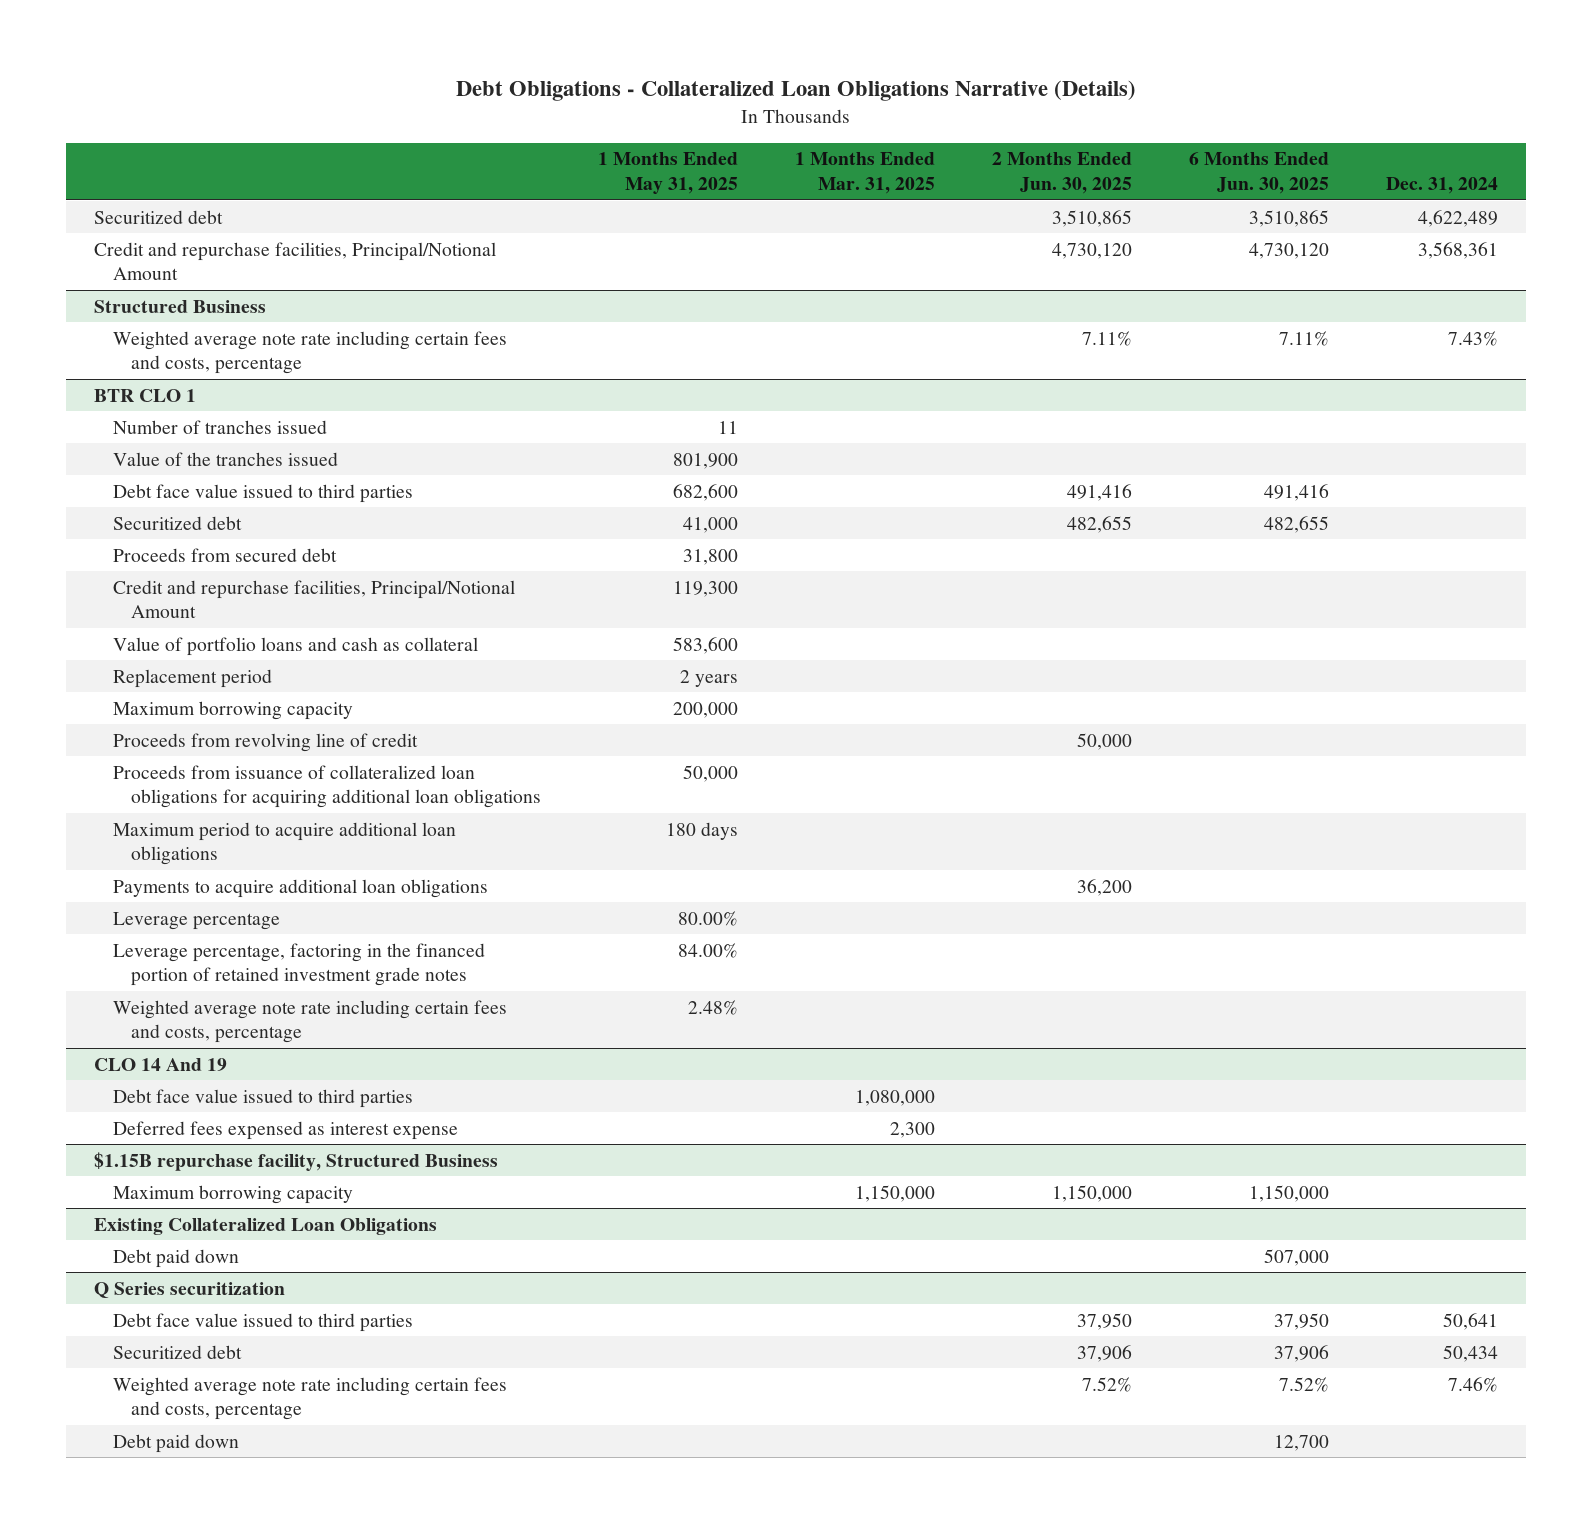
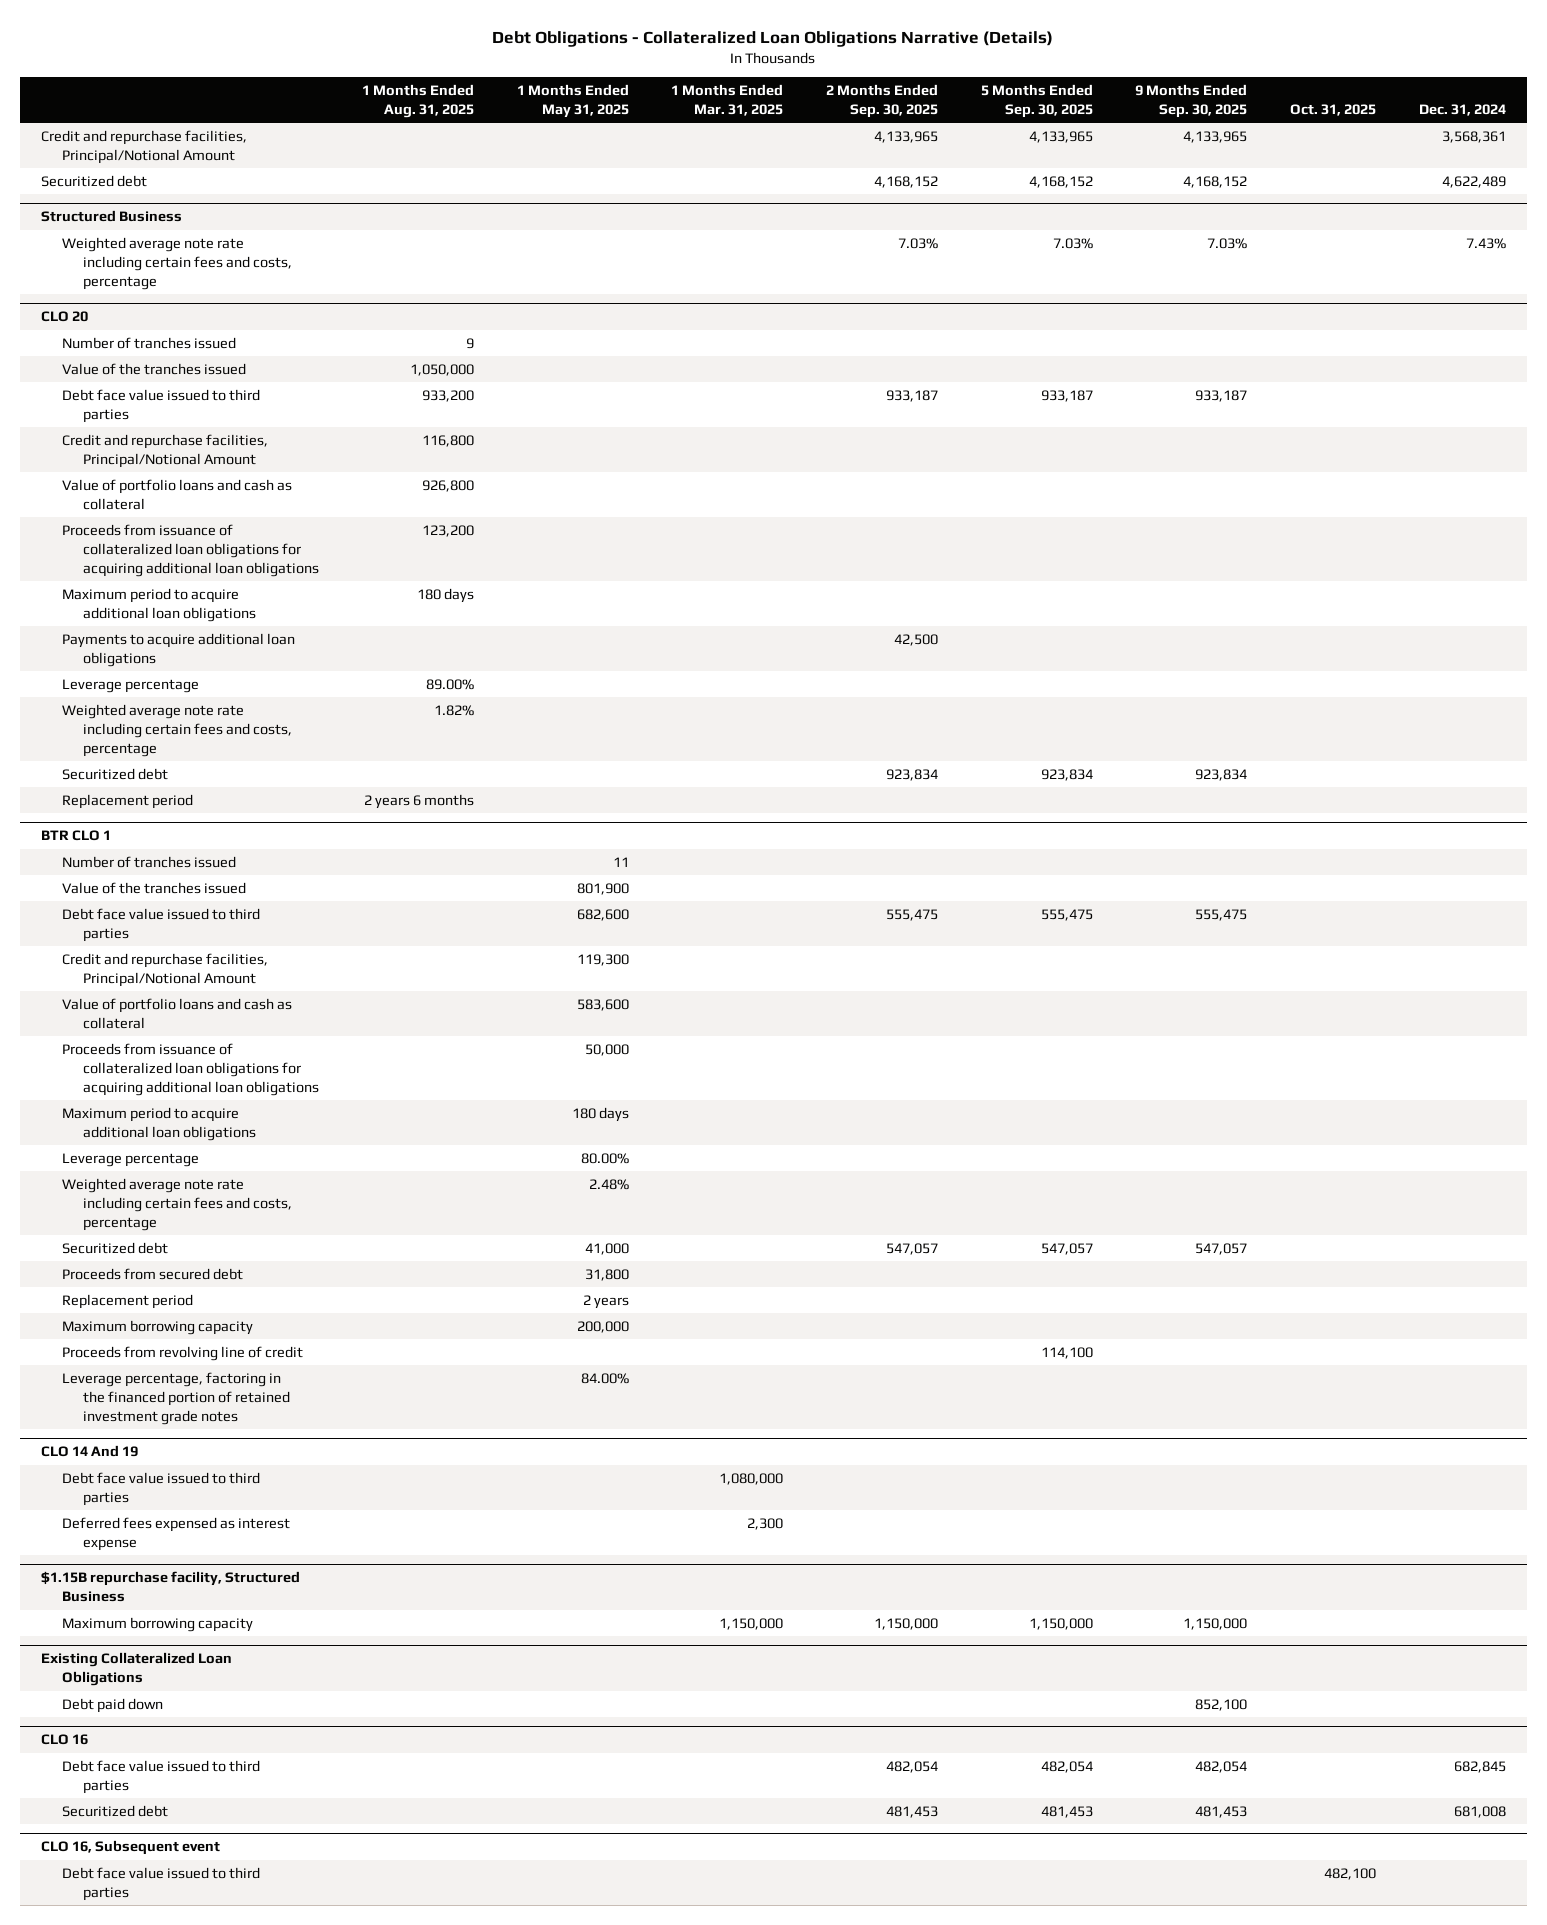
[991,152,1132,194] 2 Months Ended Jun. 30, 2025 -> none
[1188,152,1329,194] 6 Months Ended Jun. 30, 2025 -> none
none -> [361,84,474,119] 1 Months Ended Aug. 31, 2025
none -> [825,84,938,119] 2 Months Ended Sep. 30, 2025
none -> [980,84,1093,119] 5 Months Ended Sep. 30, 2025
none -> [1135,84,1248,119] 9 Months Ended Sep. 30, 2025
none -> [1289,104,1376,117] Oct. 31, 2025
[94,209,224,224] Securitized debt -> [41,174,148,187] Securitized debt
none -> [41,311,89,323] CLO 20
none -> [62,336,237,349] Number of tranches issued
none -> [62,362,247,375] Value of the tranches issued
none -> [62,388,261,423] Debt face value issued to third parties
none -> [62,433,269,468] Credit and repurchase facilities, Principal/Notional Amount
none -> [62,478,293,510] Value of portfolio loans and cash as collateral
none -> [62,523,320,577] Proceeds from issuance of collateralized loan obligations for acquiring additional loan obligations
none -> [62,587,257,622] Maximum period to acquire additional loan obligations
none -> [62,632,296,667] Payments to acquire additional loan obligations
none -> [62,678,200,693] Leverage percentage
none -> [62,703,293,757] Weighted average note rate including certain fees and costs, percentage
none -> [62,767,169,780] Securitized debt
none -> [62,793,194,809] Replacement period
[112,878,488,898] Payments to acquire additional loan obligations -> none
[112,515,242,530] Securitized debt -> [62,1241,169,1254] Securitized debt
[112,547,337,562] Proceeds from secured debt -> [62,1267,244,1280] Proceeds from secured debt
[112,668,272,688] Replacement period -> [62,1293,194,1309] Replacement period
[112,700,353,720] Maximum borrowing capacity -> [62,1319,254,1335] Maximum borrowing capacity
[112,732,418,752] Proceeds from revolving line of credit -> [62,1345,304,1361] Proceeds from revolving line of credit
[112,942,485,987] Leverage percentage, factoring in the financed portion of retained investment grade notes -> [62,1371,291,1425] Leverage percentage, factoring in the financed portion of retained investment grade notes
[94,1281,286,1298] Q Series securitization -> none
[112,1312,413,1332] Debt face value issued to third parties -> none
[112,1344,242,1359] Securitized debt -> none
[112,1376,507,1421] Weighted average note rate including certain fees and costs, percentage -> none
[112,1433,239,1453] Debt paid down -> none
none -> [41,1734,89,1746] CLO 16
none -> [62,1759,261,1794] Debt face value issued to third parties
none -> [62,1804,169,1817] Securitized debt
none -> [41,1840,221,1856] CLO 16, Subsequent event
none -> [62,1866,261,1901] Debt face value issued to third parties

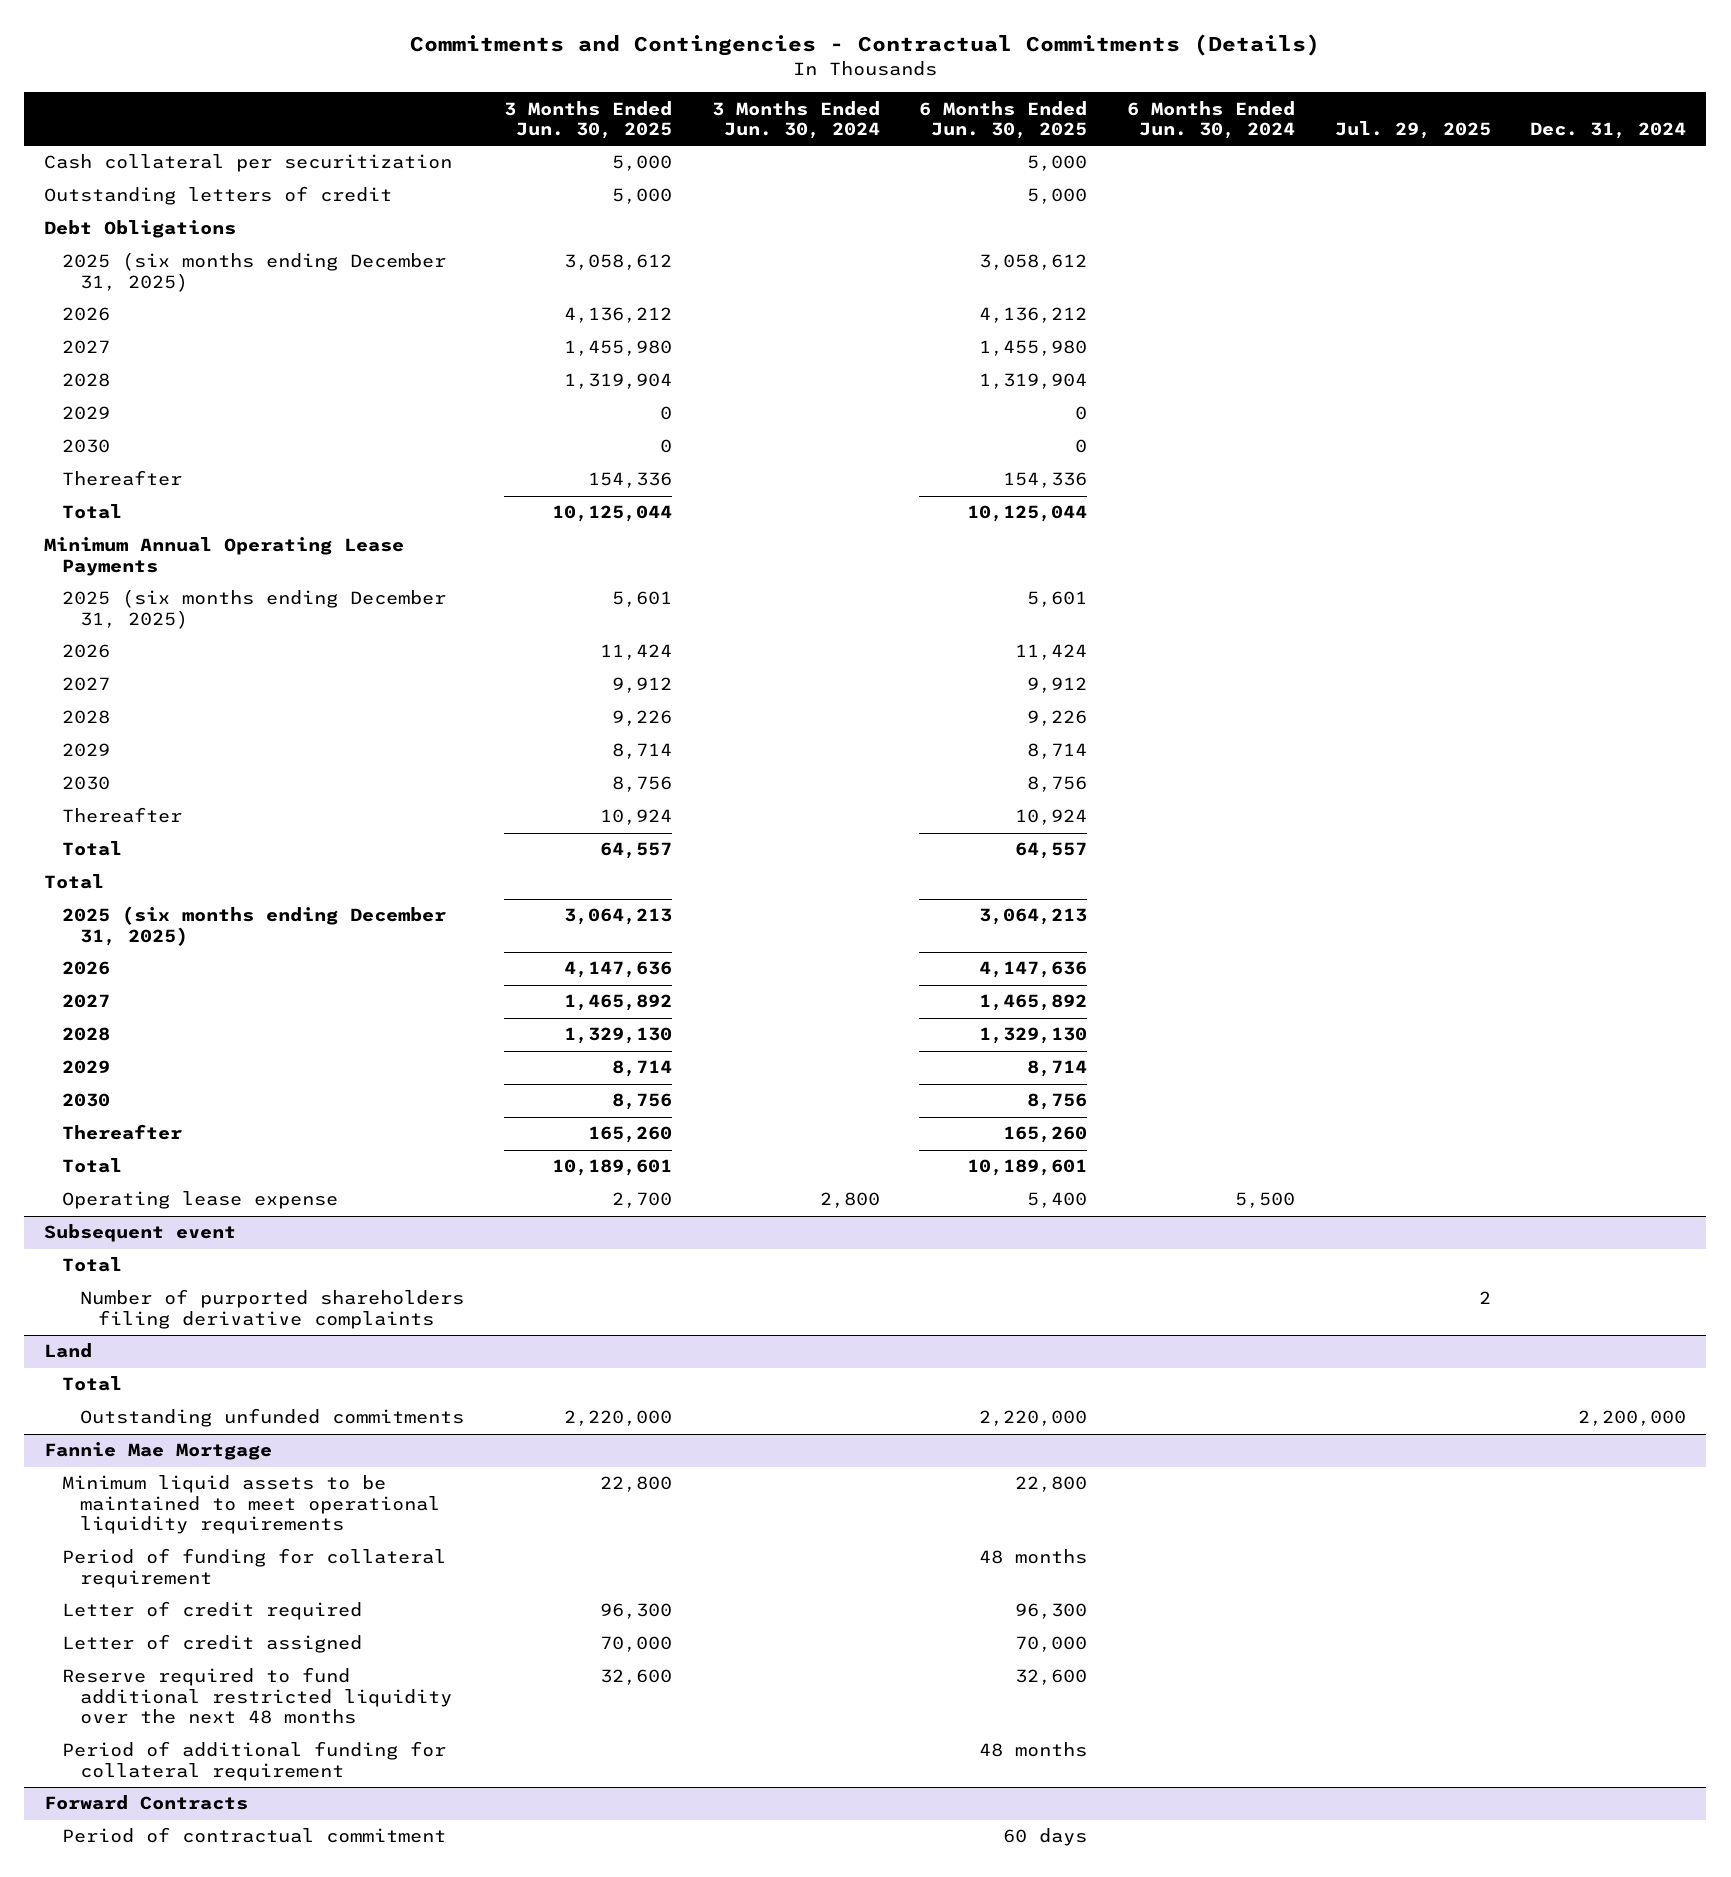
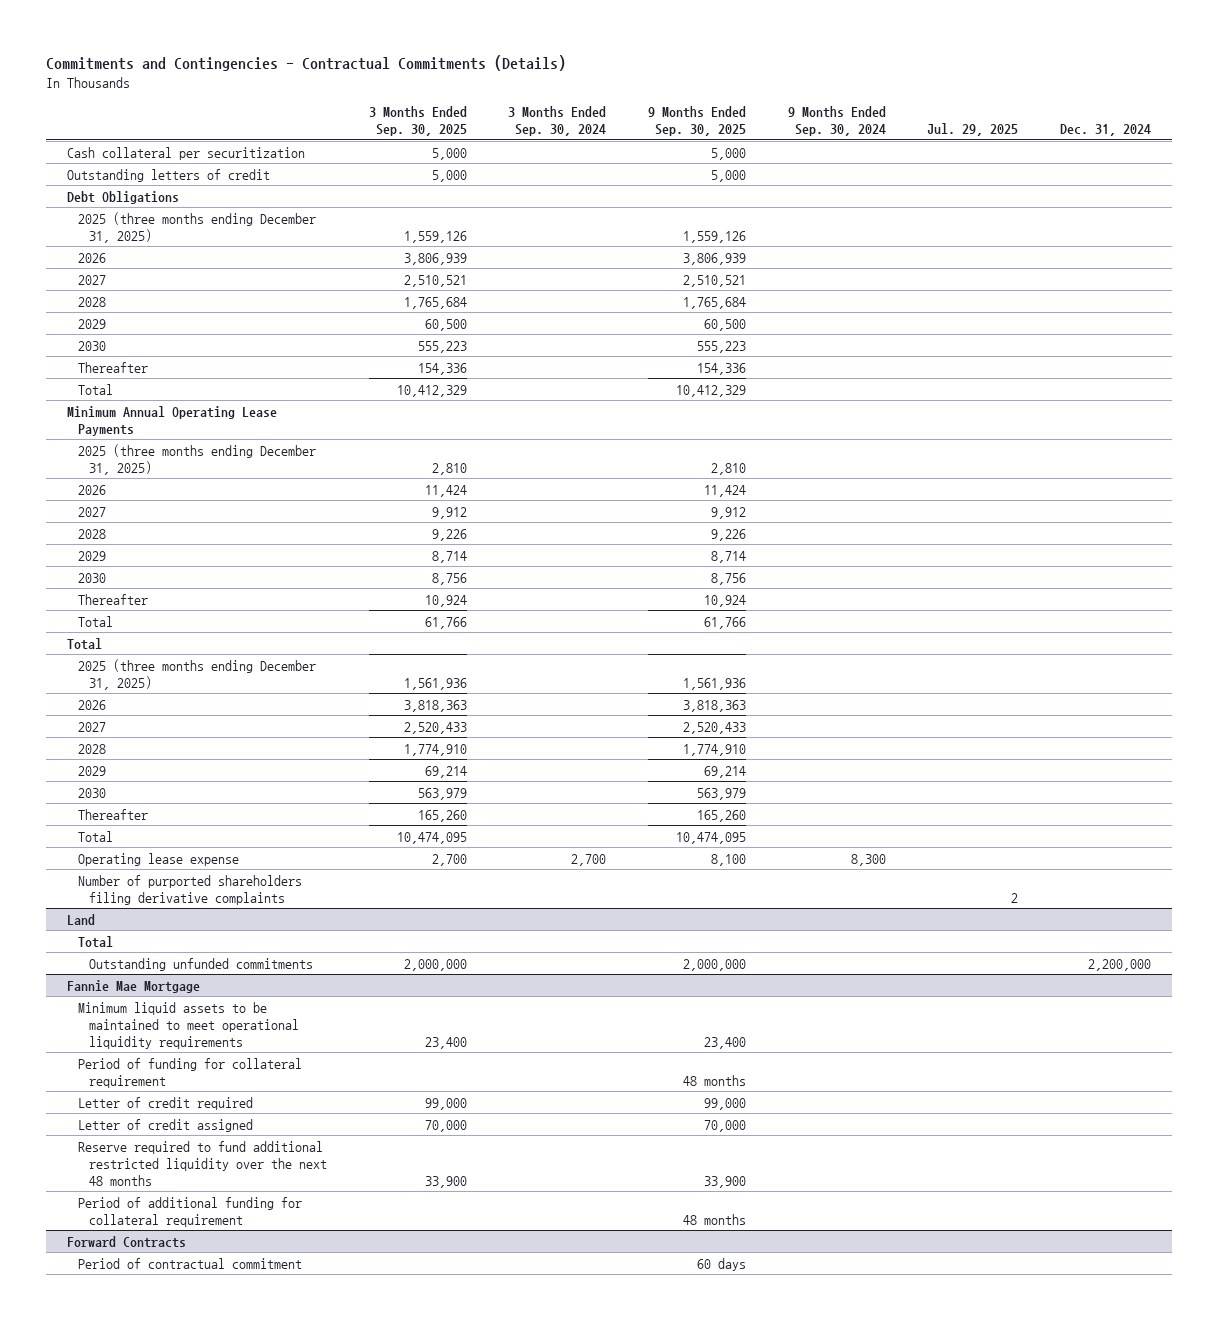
[503,100,672,140] 3 Months Ended Jun. 30, 2025 -> none
[711,100,880,140] 3 Months Ended Jun. 30, 2024 -> none
[919,100,1088,140] 6 Months Ended Jun. 30, 2025 -> none
[1126,100,1295,140] 6 Months Ended Jun. 30, 2024 -> none
none -> [368,106,467,137] 3 Months Ended Sep. 30, 2025
none -> [508,106,607,137] 3 Months Ended Sep. 30, 2024
none -> [648,106,747,137] 9 Months Ended Sep. 30, 2025
none -> [787,106,886,137] 9 Months Ended Sep. 30, 2024
[62,252,447,292] 2025 (six months ending December 31, 2025) -> [77,211,316,243] 2025 (three months ending December 31, 2025)
[62,589,447,629] 2025 (six months ending December 31, 2025) -> [77,443,316,475] 2025 (three months ending December 31, 2025)
[62,906,447,946] 2025 (six months ending December 31, 2025) -> [77,658,316,690] 2025 (three months ending December 31, 2025)
[44,1224,237,1243] Subsequent event -> none
[62,1257,123,1273] Total -> none
[80,1289,465,1329] Number of purported shareholders filing derivative complaints -> none
none -> [77,874,302,905] Number of purported shareholders filing derivative complaints

